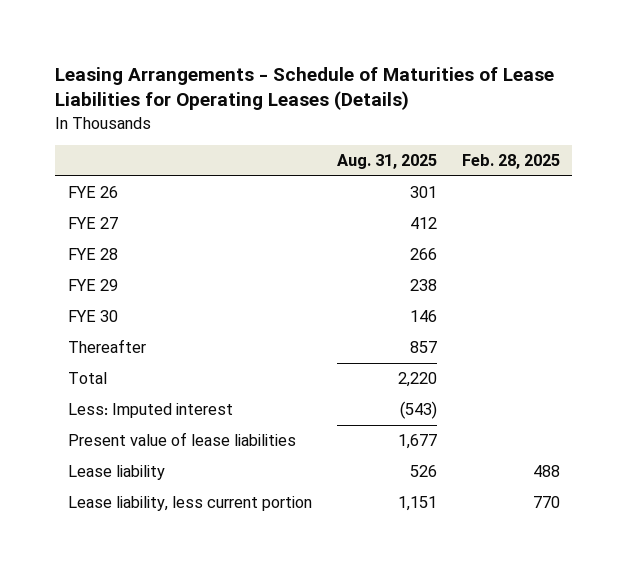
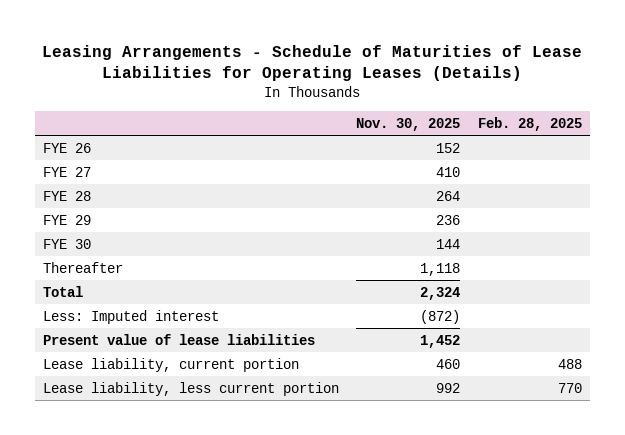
[336,154,437,170] Aug. 31, 2025 -> none
none -> [356,118,461,132] Nov. 30, 2025
[67,465,165,481] Lease liability -> [43,357,300,372] Lease liability, current portion

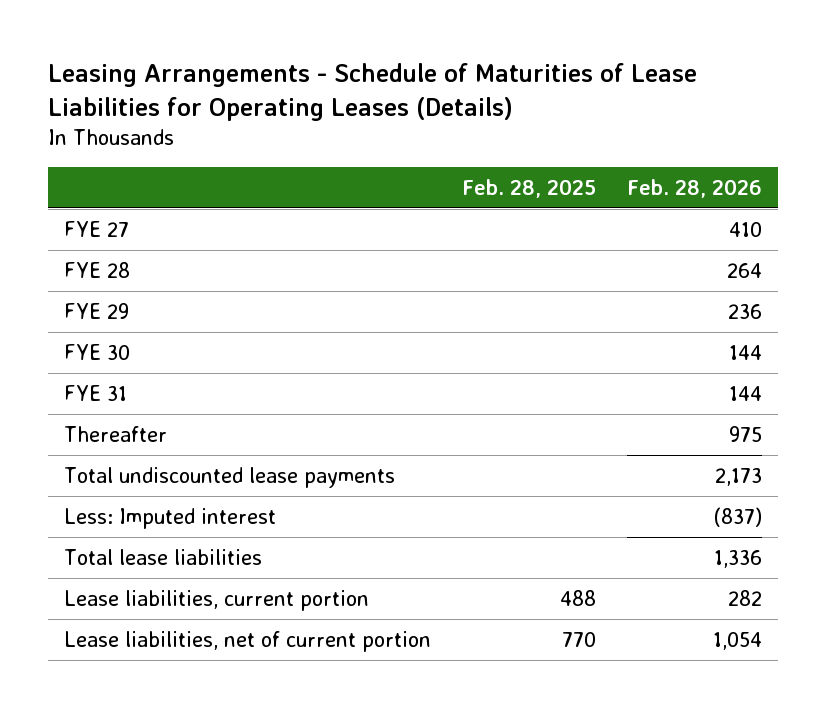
[356,118,461,132] Nov. 30, 2025 -> none
none -> [626,178,762,198] Feb. 28, 2026
[43,142,92,153] FYE 26 -> none
none -> [63,384,127,401] FYE 31
[43,285,84,297] Total -> [63,466,395,488] Total undiscounted lease payments
[43,333,316,345] Present value of lease liabilities -> [63,548,262,565] Total lease liabilities
[43,357,300,372] Lease liability, current portion -> [63,589,369,611] Lease liabilities, current portion
[43,381,340,396] Lease liability, less current portion -> [63,630,431,652] Lease liabilities, net of current portion

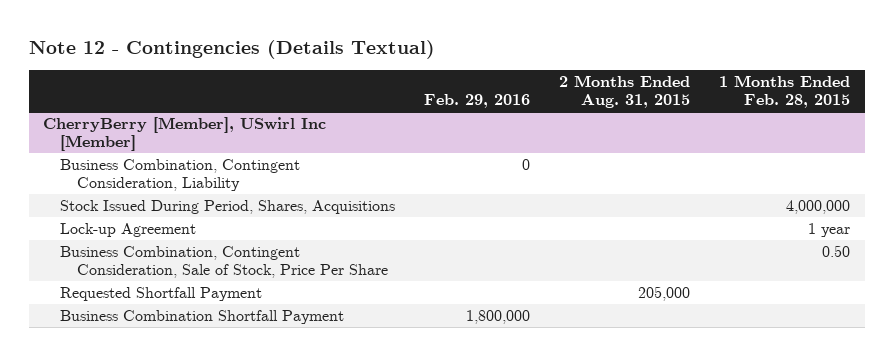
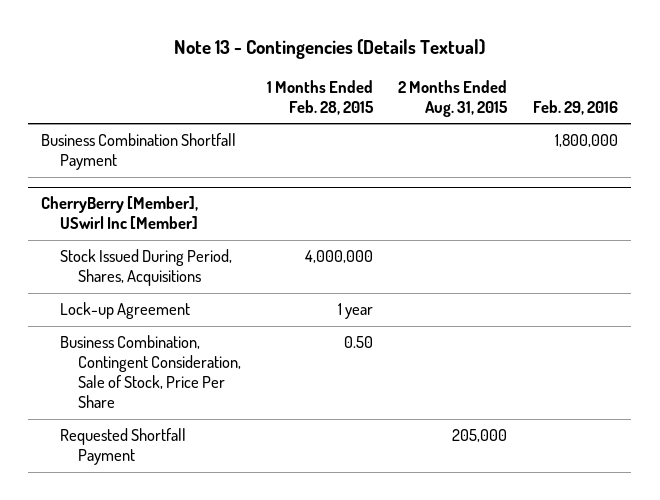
[28,39,435,59] Note 12 - Contingencies (Details Textual) -> [173,38,485,59] Note 13 - Contingencies (Details Textual)
none -> [41,133,237,171] Business Combination Shortfall Payment
[60,159,301,192] Business Combination, Contingent Consideration, Liability -> none
[60,310,345,325] Business Combination Shortfall Payment -> none

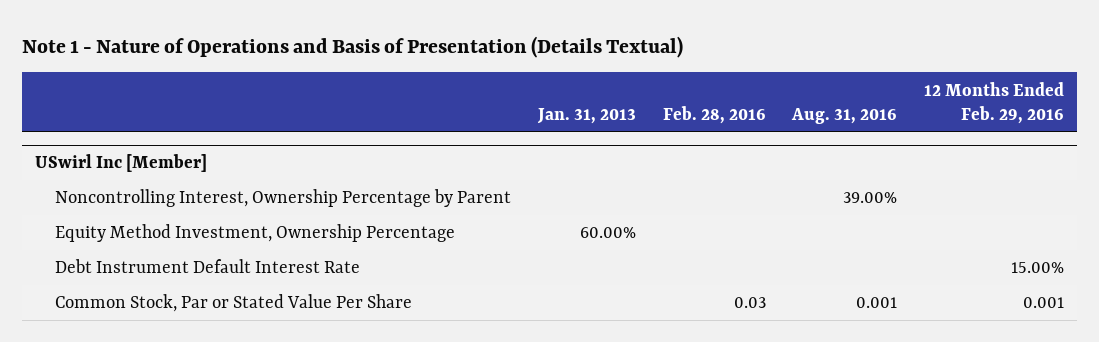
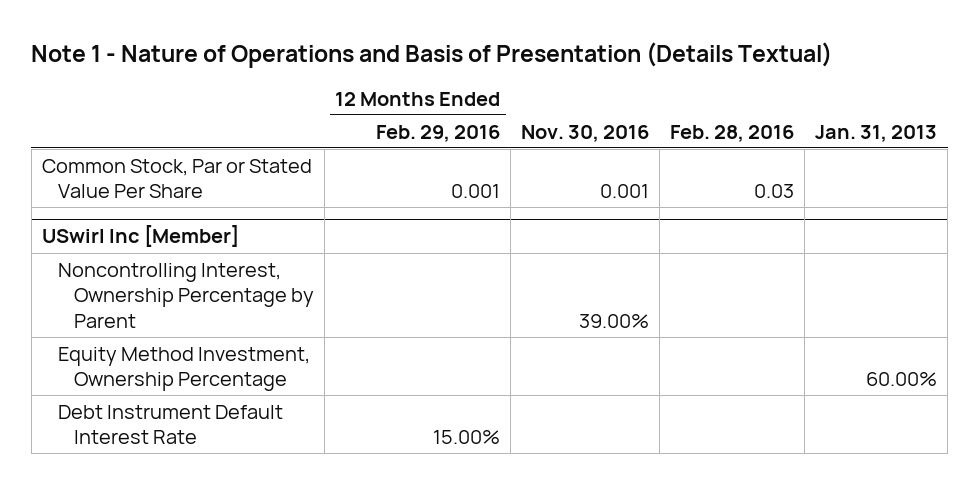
[791,107,898,124] Aug. 31, 2016 -> none
none -> [521,124,650,142] Nov. 30, 2016
none -> [41,158,312,199] Common Stock, Par or Stated Value Per Share
[54,294,412,313] Common Stock, Par or Stated Value Per Share -> none

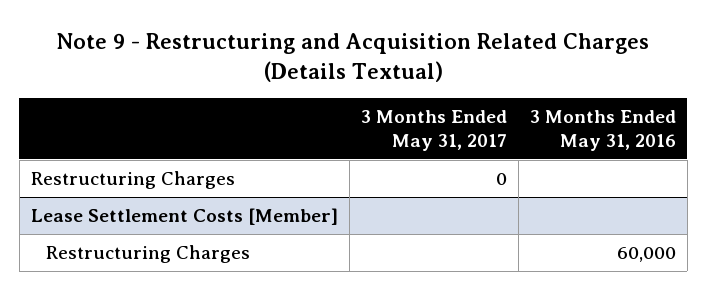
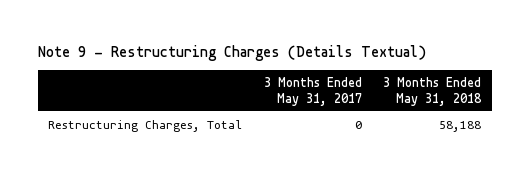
[56,33,650,82] Note 9 - Restructuring and Acquisition Related Charges (Details Textual) -> [37,45,426,62] Note 9 - Restructuring Charges (Details Textual)
[529,110,676,151] 3 Months Ended May 31, 2016 -> none
none -> [383,76,483,106] 3 Months Ended May 31, 2018
[30,208,338,226] Lease Settlement Costs [Member] -> none
[45,245,250,264] Restructuring Charges -> none
[30,171,235,190] Restructuring Charges -> [48,119,243,132] Restructuring Charges, Total

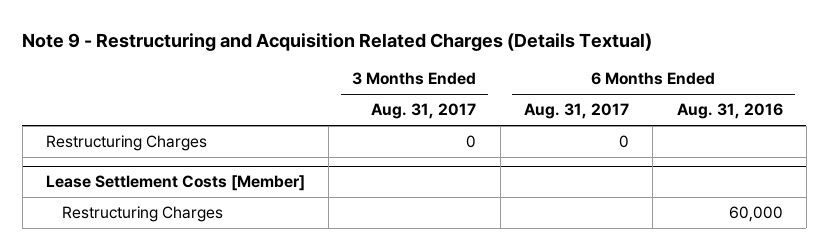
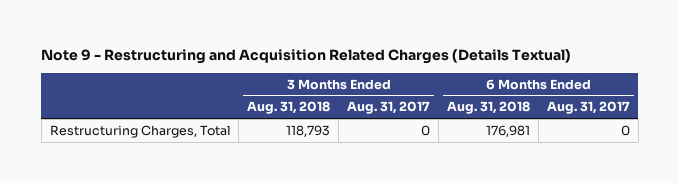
[676,103,783,120] Aug. 31, 2016 -> none
none -> [247,101,331,115] Aug. 31, 2018
none -> [447,101,531,115] Aug. 31, 2018
[45,175,305,192] Lease Settlement Costs [Member] -> none
[61,206,223,223] Restructuring Charges -> none
[45,135,207,152] Restructuring Charges -> [49,124,231,138] Restructuring Charges, Total

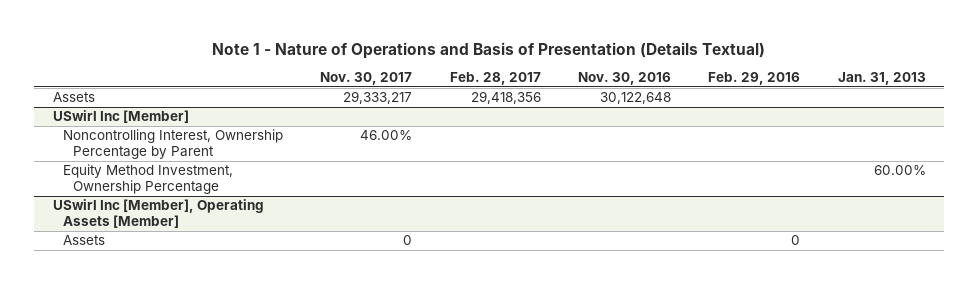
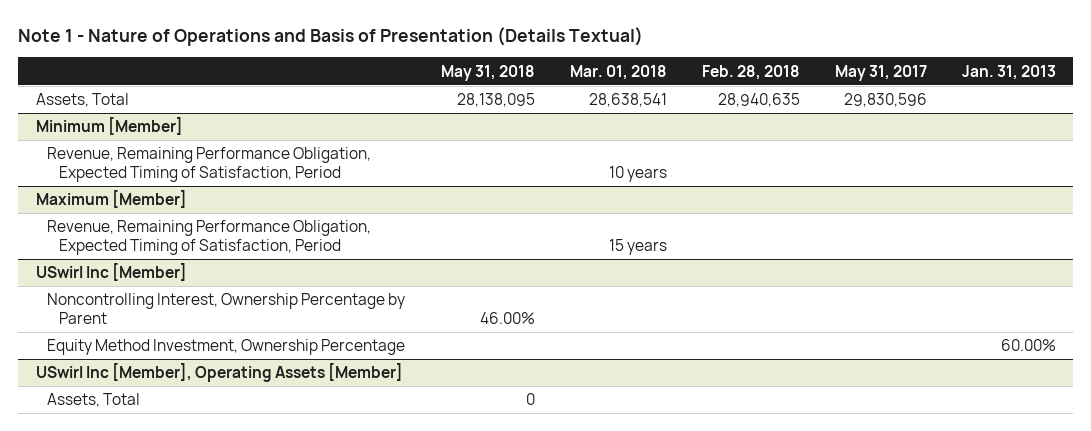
[320,72,413,86] Nov. 30, 2017 -> none
[449,72,541,86] Feb. 28, 2017 -> none
[577,72,671,86] Nov. 30, 2016 -> none
[708,72,801,86] Feb. 29, 2016 -> none
none -> [440,64,535,81] May 31, 2018
none -> [569,64,667,80] Mar. 01, 2018
none -> [701,64,800,80] Feb. 28, 2018
none -> [834,64,927,81] May 31, 2017
[52,92,95,103] Assets -> [35,93,129,108] Assets, Total
none -> [35,117,183,136] Minimum [Member]
none -> [47,147,372,182] Revenue, Remaining Performance Obligation, Expected Timing of Satisfaction, Period
none -> [35,190,187,209] Maximum [Member]
none -> [47,220,372,255] Revenue, Remaining Performance Obligation, Expected Timing of Satisfaction, Period
[62,235,105,246] Assets -> [47,393,141,408] Assets, Total

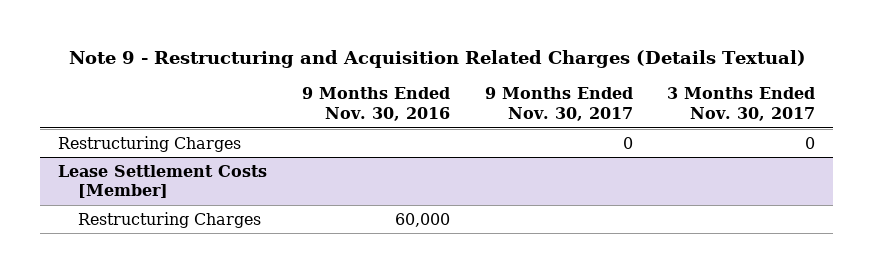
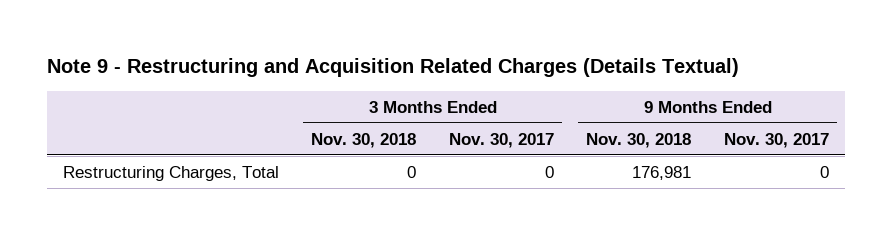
[301,87,450,122] 9 Months Ended Nov. 30, 2016 -> none
none -> [311,132,417,148] Nov. 30, 2018
none -> [586,132,692,148] Nov. 30, 2018
[57,164,267,199] Lease Settlement Costs [Member] -> none
[78,211,262,228] Restructuring Charges -> none
[57,135,241,152] Restructuring Charges -> [62,166,279,182] Restructuring Charges, Total

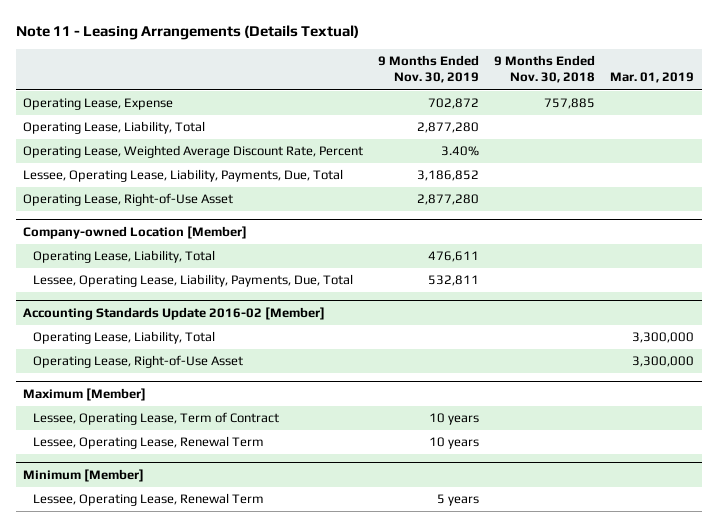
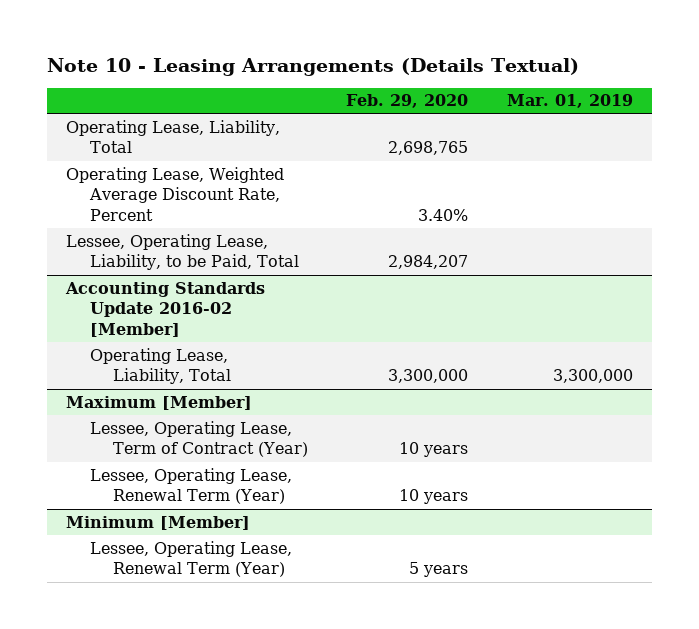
[15,24,359,40] Note 11 - Leasing Arrangements (Details Textual) -> [46,57,579,76] Note 10 - Leasing Arrangements (Details Textual)
[378,55,480,84] 9 Months Ended Nov. 30, 2019 -> none
[494,55,596,84] 9 Months Ended Nov. 30, 2018 -> none
none -> [346,94,469,109] Feb. 29, 2020
[23,98,174,111] Operating Lease, Expense -> none
[23,193,234,207] Operating Lease, Right-of-Use Asset -> none
[23,225,248,239] Company-owned Location [Member] -> none
[32,250,215,264] Operating Lease, Liability, Total -> none
[32,274,353,288] Lessee, Operating Lease, Liability, Payments, Due, Total -> none
[23,169,344,183] Lessee, Operating Lease, Liability, Payments, Due, Total -> [65,233,299,271] Lessee, Operating Lease, Liability, to be Paid, Total
[32,355,243,369] Operating Lease, Right-of-Use Asset -> none
[32,412,279,426] Lessee, Operating Lease, Term of Contract -> [89,420,309,458] Lessee, Operating Lease, Term of Contract (Year)
[32,436,264,450] Lessee, Operating Lease, Renewal Term -> [89,467,292,505] Lessee, Operating Lease, Renewal Term (Year)
[32,493,264,507] Lessee, Operating Lease, Renewal Term -> [89,540,292,578] Lessee, Operating Lease, Renewal Term (Year)

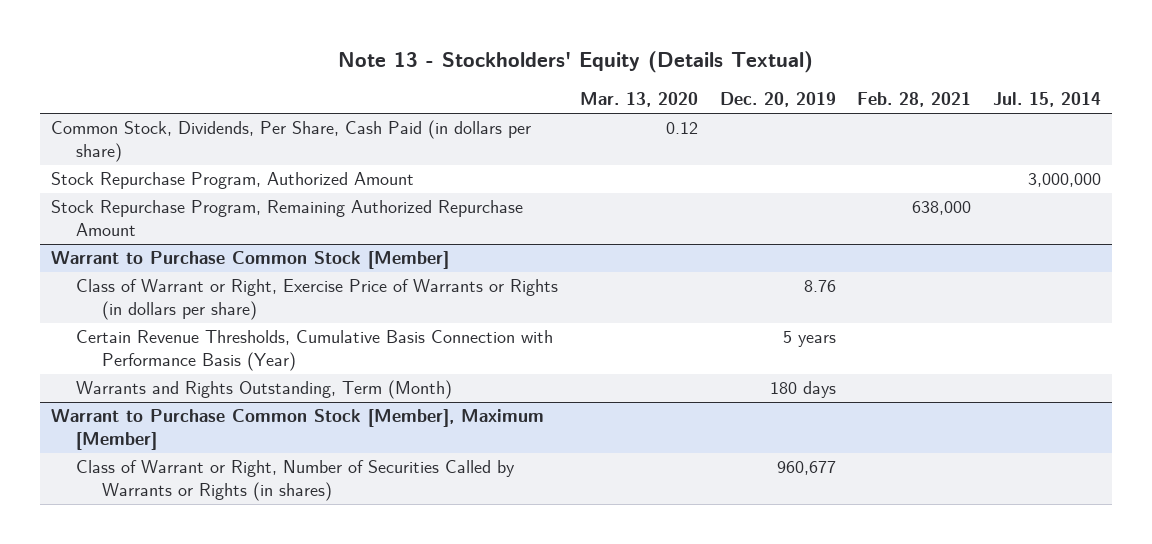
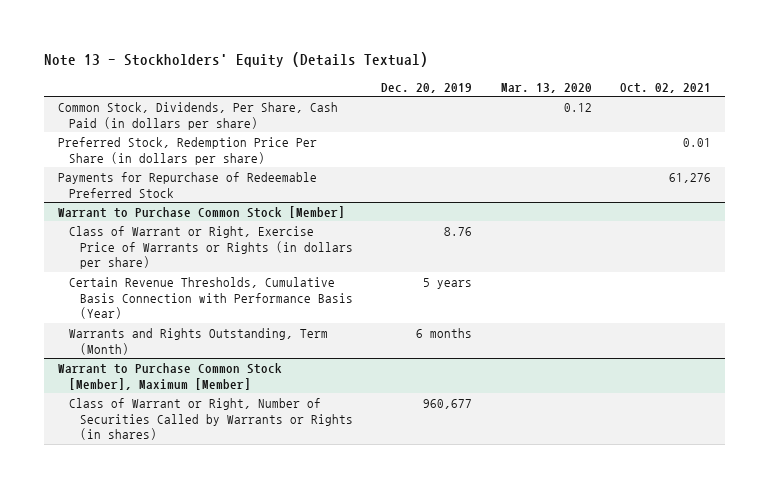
[857,92,972,108] Feb. 28, 2021 -> none
[993,92,1102,108] Jul. 15, 2014 -> none
none -> [619,82,711,93] Oct. 02, 2021
[50,172,414,190] Stock Repurchase Program, Authorized Amount -> none
[50,200,523,236] Stock Repurchase Program, Remaining Authorized Repurchase Amount -> none
none -> [57,136,317,165] Preferred Stock, Redemption Price Per Share (in dollars per share)
none -> [57,171,317,198] Payments for Repurchase of Redeemable Preferred Stock
[769,381,836,399] 180 days -> [416,327,473,338] 6 months

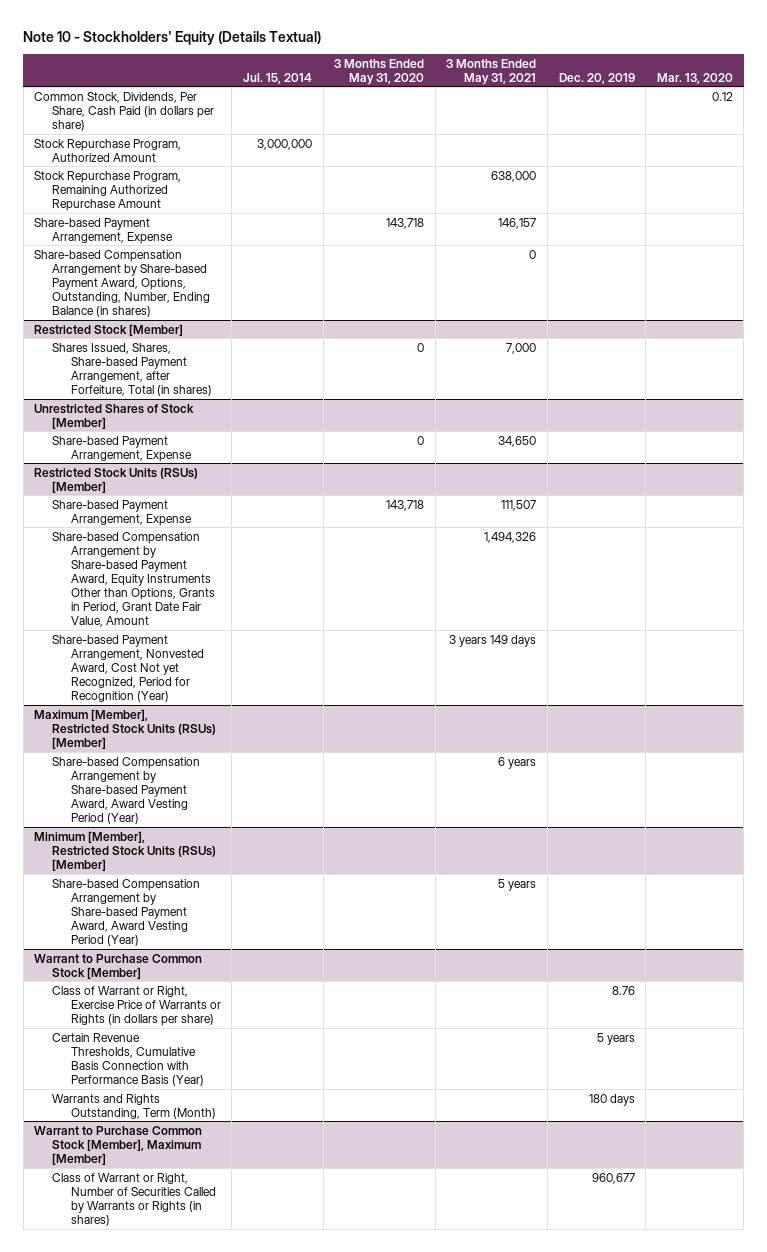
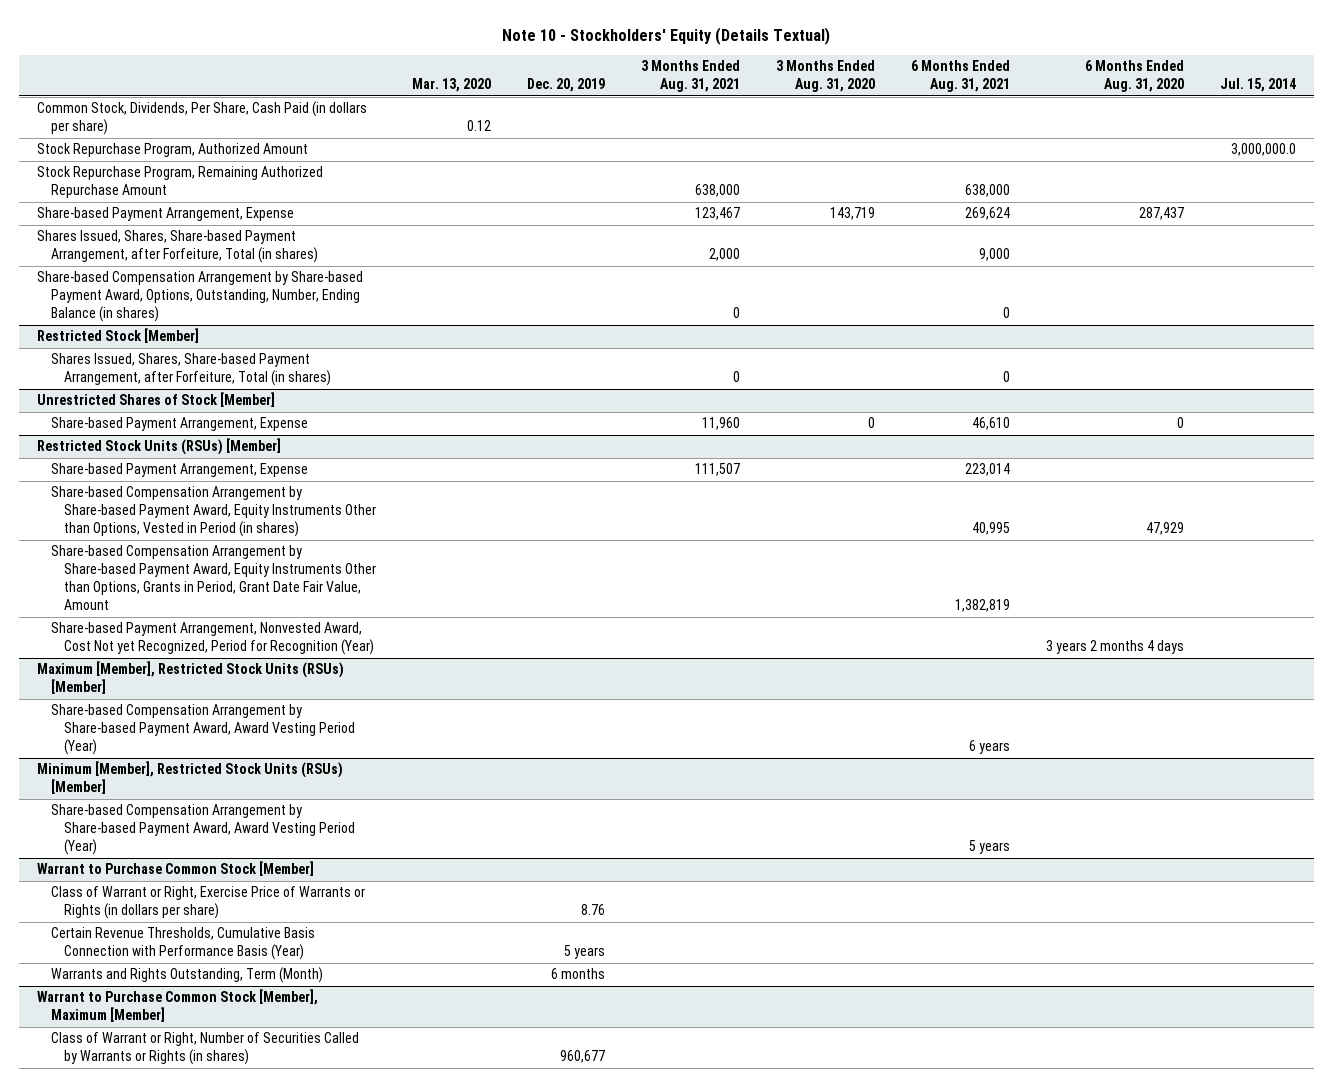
[334,58,425,85] 3 Months Ended May 31, 2020 -> none
[446,58,537,85] 3 Months Ended May 31, 2021 -> none
none -> [640,60,740,93] 3 Months Ended Aug. 31, 2021
none -> [775,60,875,93] 3 Months Ended Aug. 31, 2020
none -> [910,60,1010,93] 6 Months Ended Aug. 31, 2021
none -> [1084,60,1184,93] 6 Months Ended Aug. 31, 2020
[256,138,312,150] 3,000,000 -> [1230,143,1296,157] 3,000,000.0
none -> [37,230,318,264] Shares Issued, Shares, Share-based Payment Arrangement, after Forfeiture, Total (in shares)
none -> [50,486,377,538] Share-based Compensation Arrangement by Share-based Payment Award, Equity Instruments Other than Options, Vested in Period (in shares)
[588,1093,635,1106] 180 days -> [551,968,606,980] 6 months

